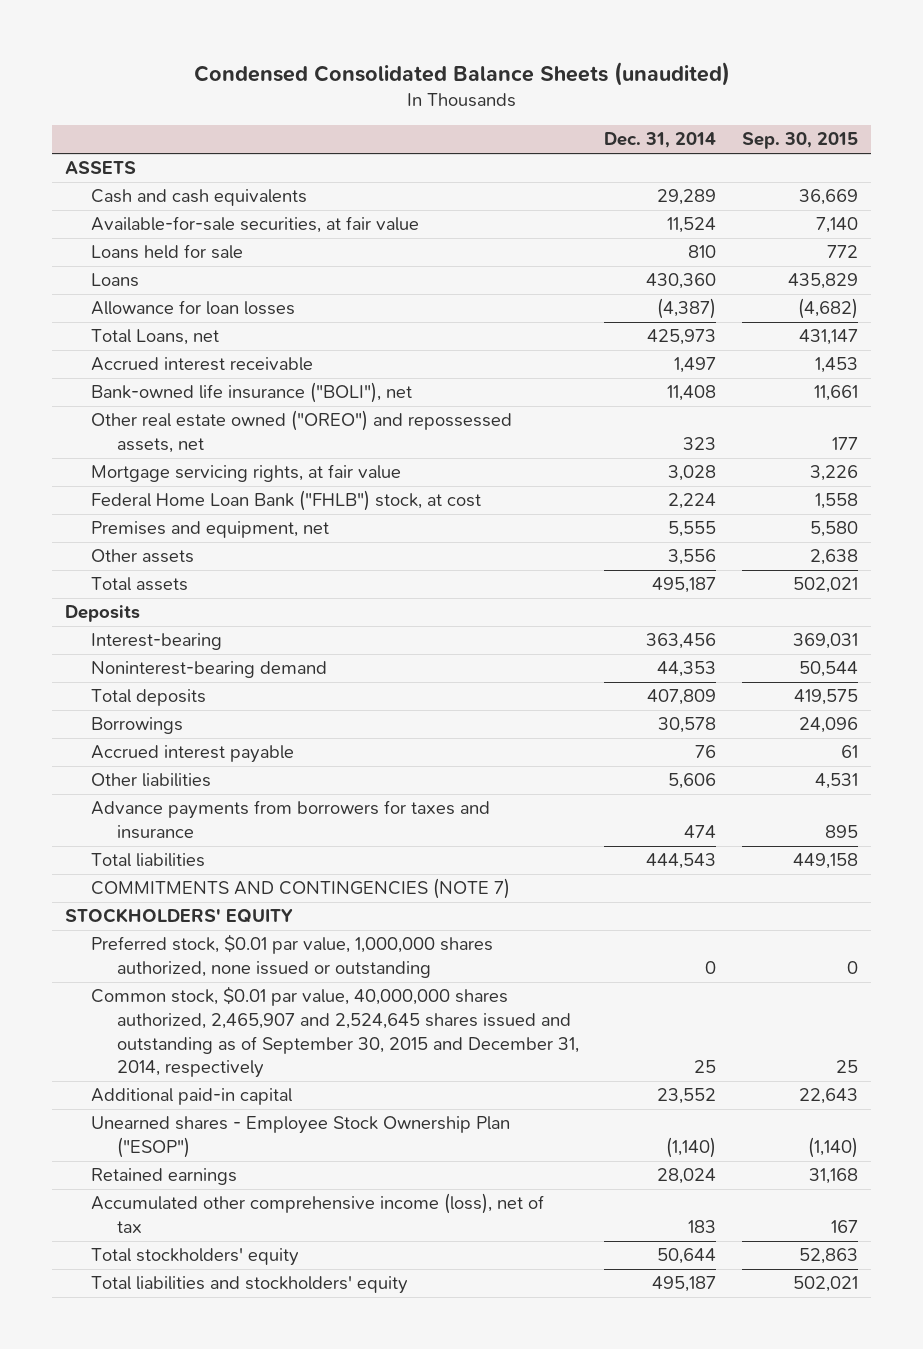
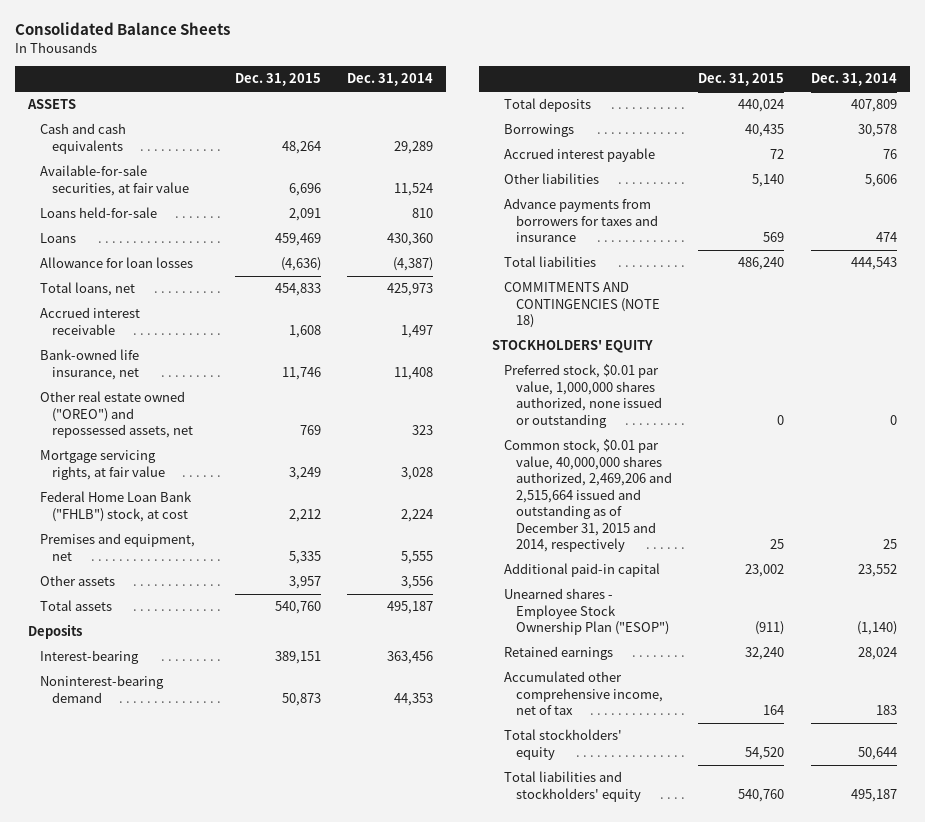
[193,62,730,87] Condensed Consolidated Balance Sheets (unaudited) -> [15,22,231,36] Consolidated Balance Sheets
[742,132,859,150] Sep. 30, 2015 -> none
none -> [234,73,321,87] Dec. 31, 2015
[90,244,243,260] Loans held for sale -> [40,207,158,219] Loans held-for-sale
[90,329,219,346] Total Loans, net -> [40,282,136,297] Total loans, net
[90,382,412,404] Bank-owned life insurance ("BOLI"), net -> [40,349,140,380] Bank-owned life insurance, net
[90,878,510,900] COMMITMENTS AND CONTINGENCIES (NOTE 7) -> [503,282,660,329] COMMITMENTS AND CONTINGENCIES (NOTE 18)
[90,986,579,1079] Common stock, $0.01 par value, 40,000,000 shares authorized, 2,465,907 and 2,524,645 shares issued and outstanding as of September 30, 2015 and December 31, 2014, respectively -> [503,439,672,553] Common stock, $0.01 par value, 40,000,000 shares authorized, 2,469,206 and 2,515,664 issued and outstanding as of December 31, 2015 and 2014, respectively
[90,1193,544,1234] Accumulated other comprehensive income (loss), net of tax -> [503,671,663,716] Accumulated other comprehensive income, net of tax

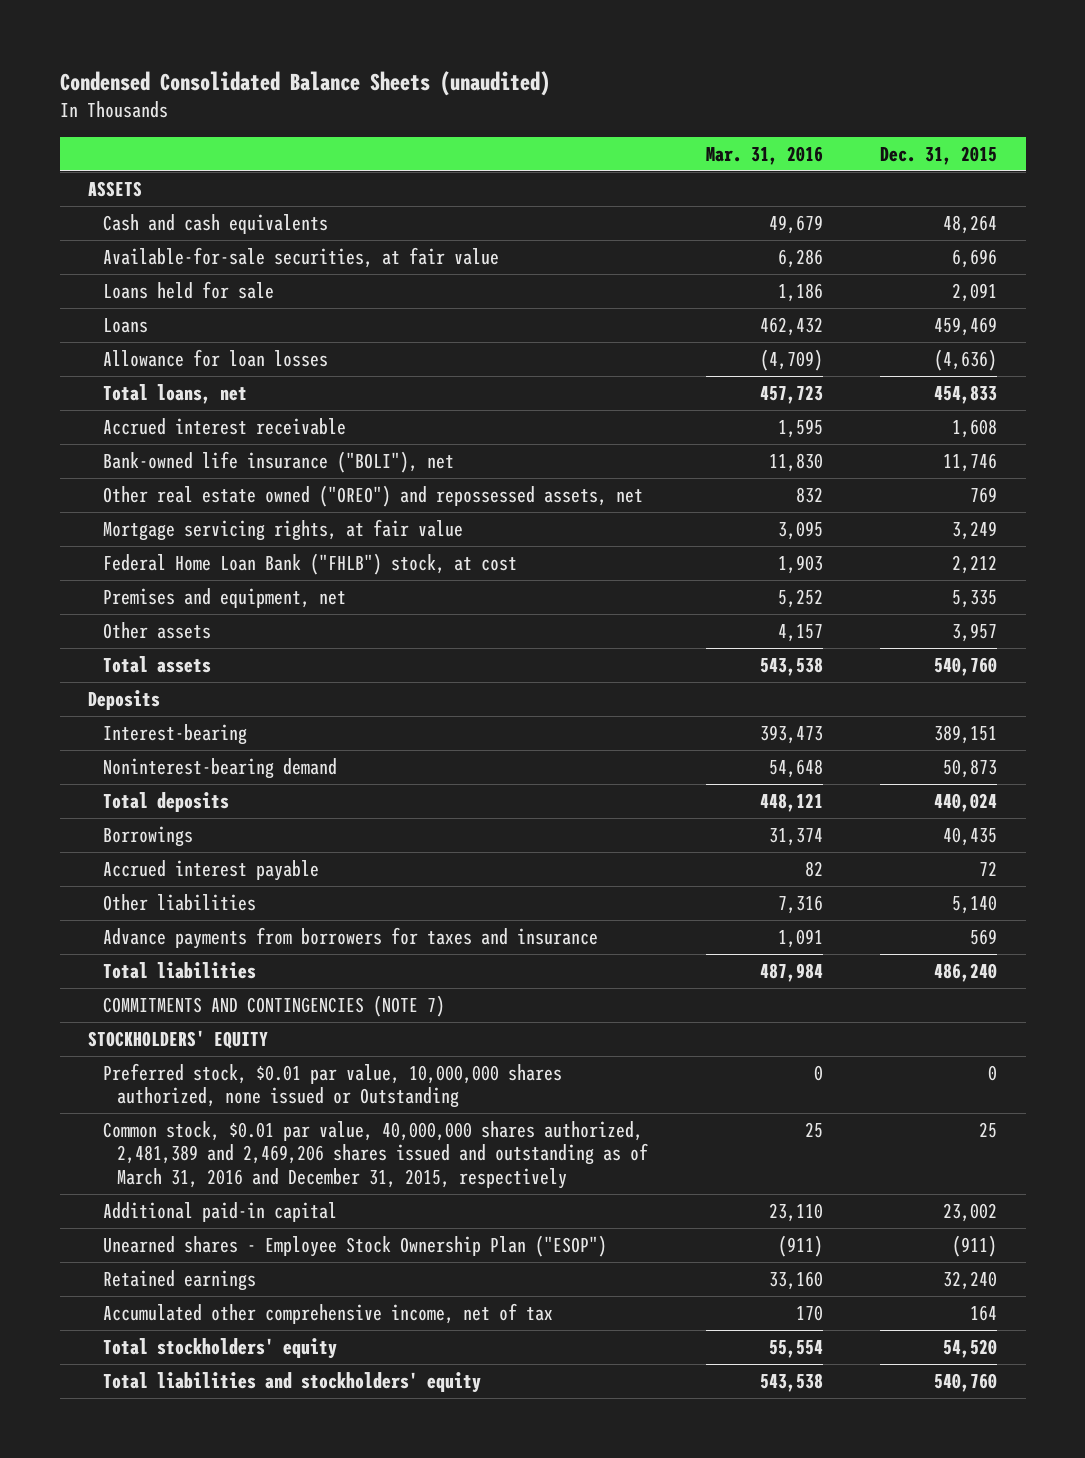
[15,22,231,36] Consolidated Balance Sheets -> [59,71,550,97] Condensed Consolidated Balance Sheets (unaudited)
[346,73,433,87] Dec. 31, 2014 -> none
none -> [705,145,823,165] Mar. 31, 2016
[40,207,158,219] Loans held-for-sale -> [102,280,274,299] Loans held for sale
[40,349,140,380] Bank-owned life insurance, net -> [102,450,454,473] Bank-owned life insurance ("BOLI"), net
[503,282,660,329] COMMITMENTS AND CONTINGENCIES (NOTE 18) -> [102,994,445,1017] COMMITMENTS AND CONTINGENCIES (NOTE 7)
[503,364,662,428] Preferred stock, $0.01 par value, 1,000,000 shares authorized, none issued or outstanding -> [102,1062,562,1109] Preferred stock, $0.01 par value, 10,000,000 shares authorized, none issued or Outstanding
[503,439,672,553] Common stock, $0.01 par value, 40,000,000 shares authorized, 2,469,206 and 2,515,664 issued and outstanding as of December 31, 2015 and 2014, respectively -> [102,1120,649,1189] Common stock, $0.01 par value, 40,000,000 shares authorized, 2,481,389 and 2,469,206 shares issued and outstanding as of March 31, 2016 and December 31, 2015, respectively

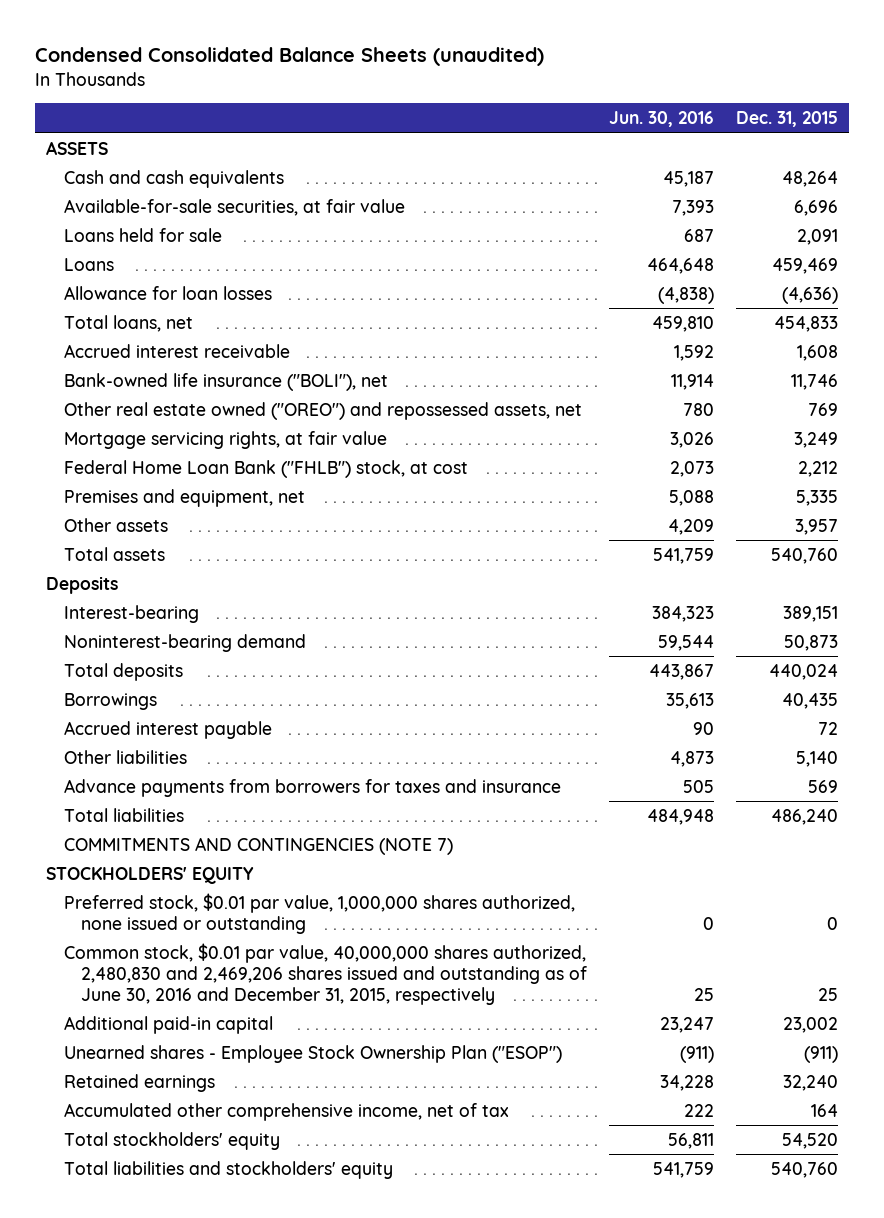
[705,145,823,165] Mar. 31, 2016 -> none
none -> [608,111,714,128] Jun. 30, 2016
[102,1062,562,1109] Preferred stock, $0.01 par value, 10,000,000 shares authorized, none issued or Outstanding -> [63,892,575,934] Preferred stock, $0.01 par value, 1,000,000 shares authorized, none issued or outstanding
[102,1120,649,1189] Common stock, $0.01 par value, 40,000,000 shares authorized, 2,481,389 and 2,469,206 shares issued and outstanding as of March 31, 2016 and December 31, 2015, respectively -> [63,942,588,1006] Common stock, $0.01 par value, 40,000,000 shares authorized, 2,480,830 and 2,469,206 shares issued and outstanding as of June 30, 2016 and December 31, 2015, respectively

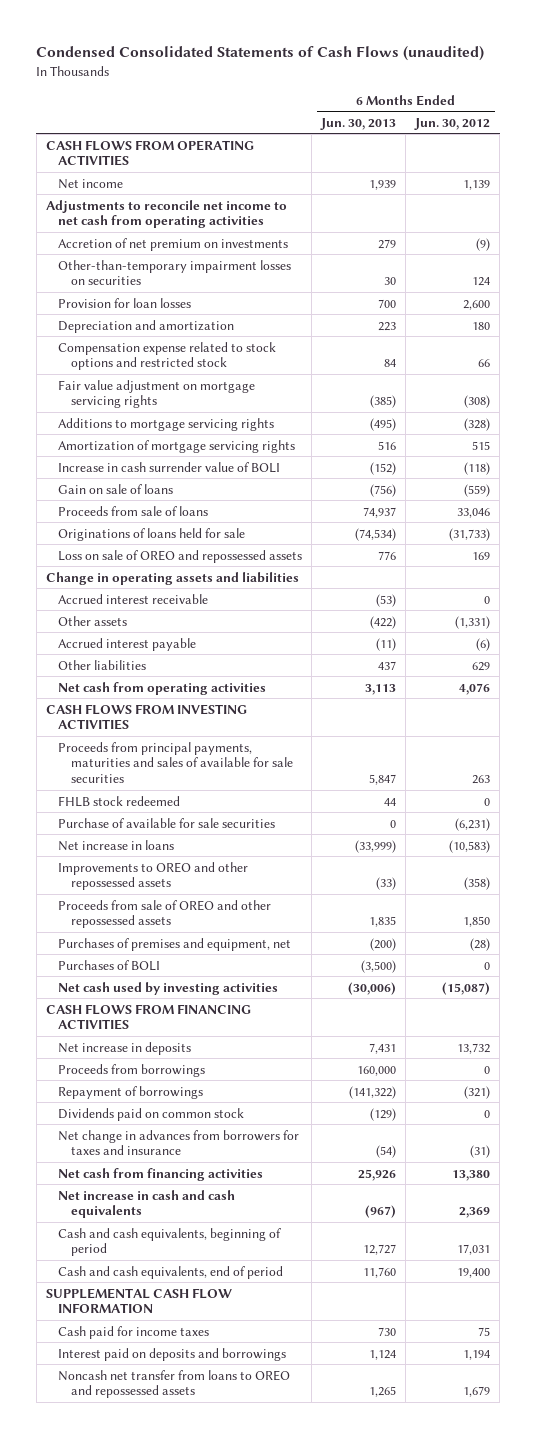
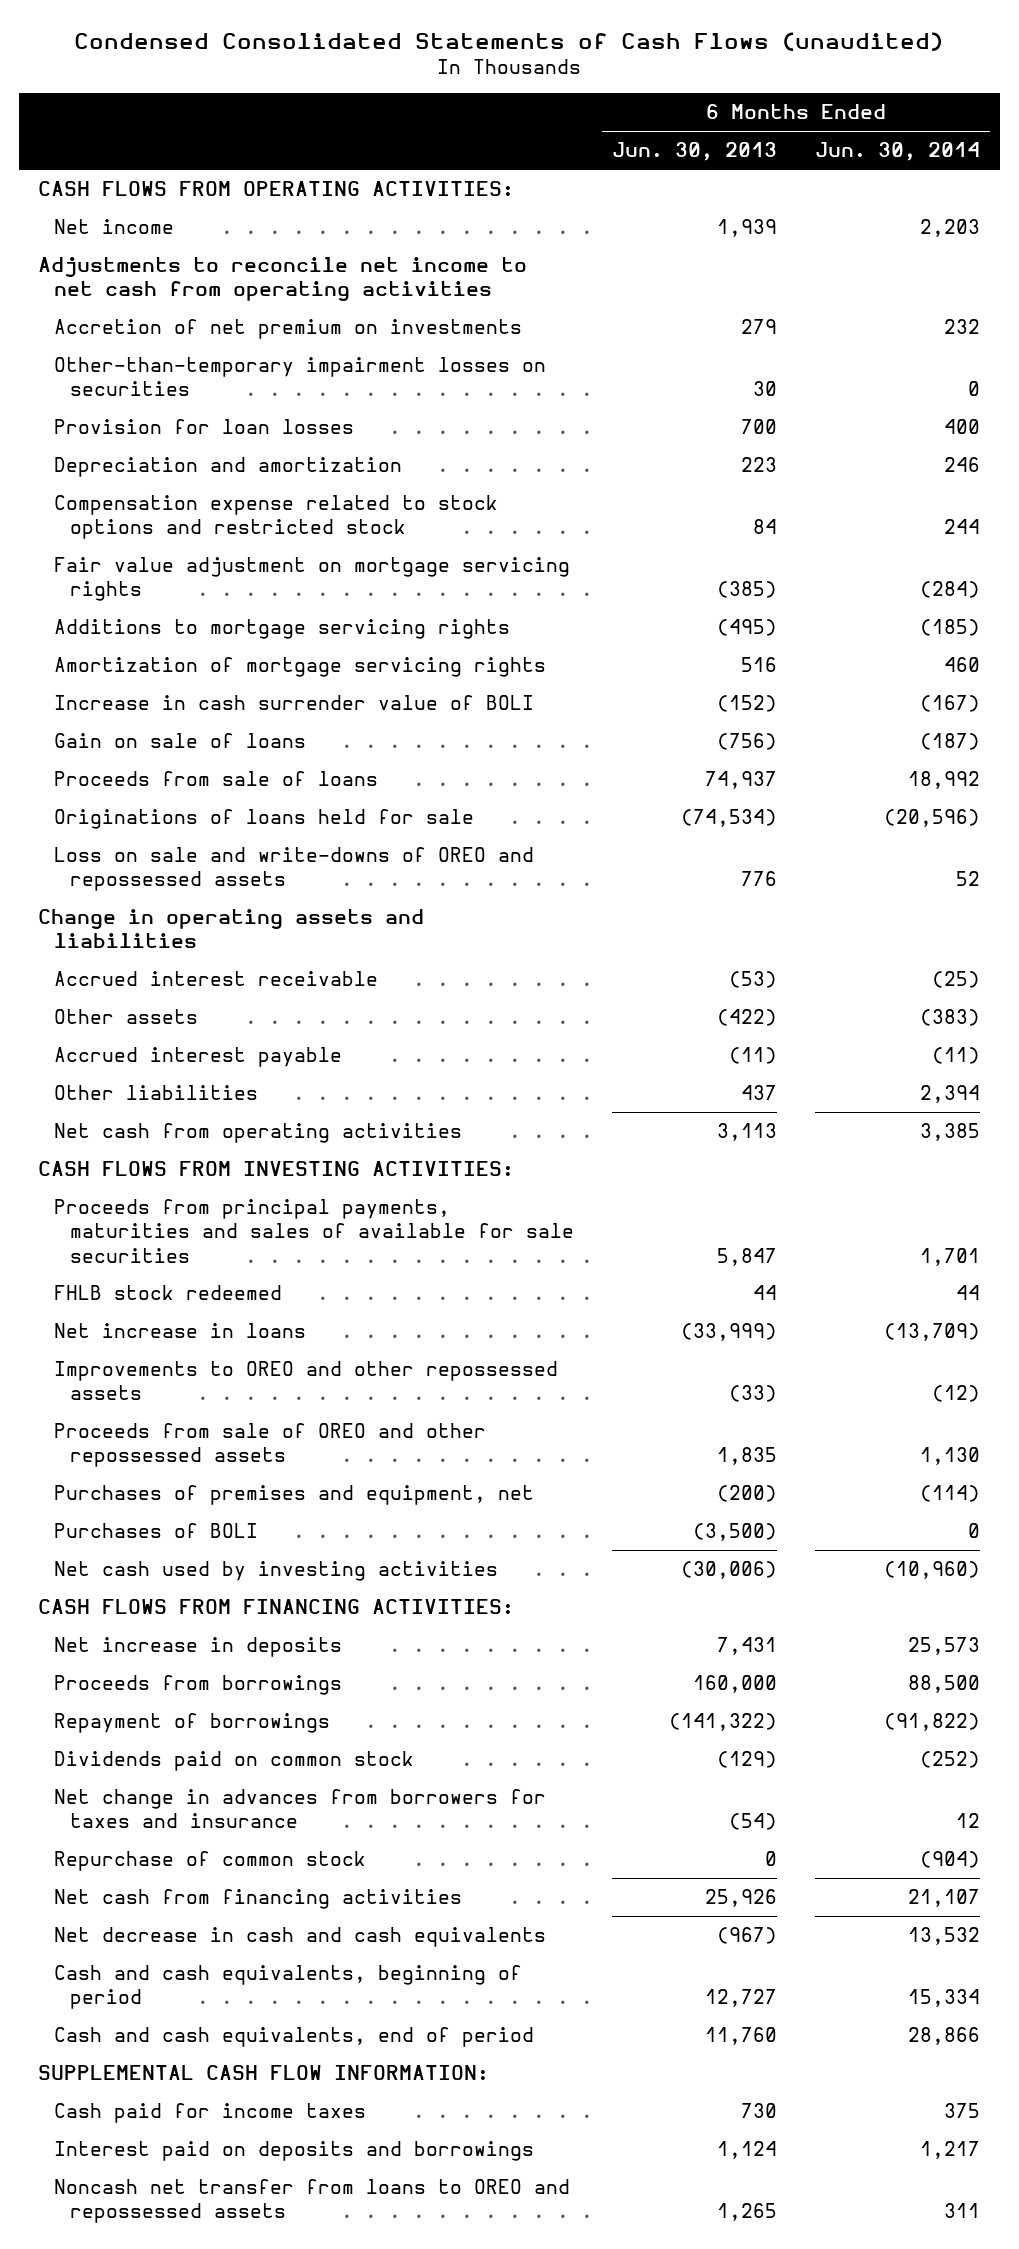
[414,117,491,130] Jun. 30, 2012 -> none
none -> [815,142,981,162] Jun. 30, 2014
[45,139,254,167] CASH FLOWS FROM OPERATING ACTIVITIES -> [38,181,515,197] CASH FLOWS FROM OPERATING ACTIVITIES:
[58,549,303,563] Loss on sale of OREO and repossessed assets -> [54,847,535,892] Loss on sale and write-downs of OREO and repossessed assets
[45,703,247,731] CASH FLOWS FROM INVESTING ACTIVITIES -> [38,1161,515,1177] CASH FLOWS FROM INVESTING ACTIVITIES:
[58,817,276,828] Purchase of available for sale securities -> none
[45,1003,251,1031] CASH FLOWS FROM FINANCING ACTIVITIES -> [38,1599,515,1615] CASH FLOWS FROM FINANCING ACTIVITIES:
none -> [54,1851,367,1872] Repurchase of common stock
[58,1189,236,1219] Net increase in cash and cash equivalents -> [54,1927,547,1948] Net decrease in cash and cash equivalents
[45,1287,232,1314] SUPPLEMENTAL CASH FLOW INFORMATION -> [38,2065,490,2081] SUPPLEMENTAL CASH FLOW INFORMATION:

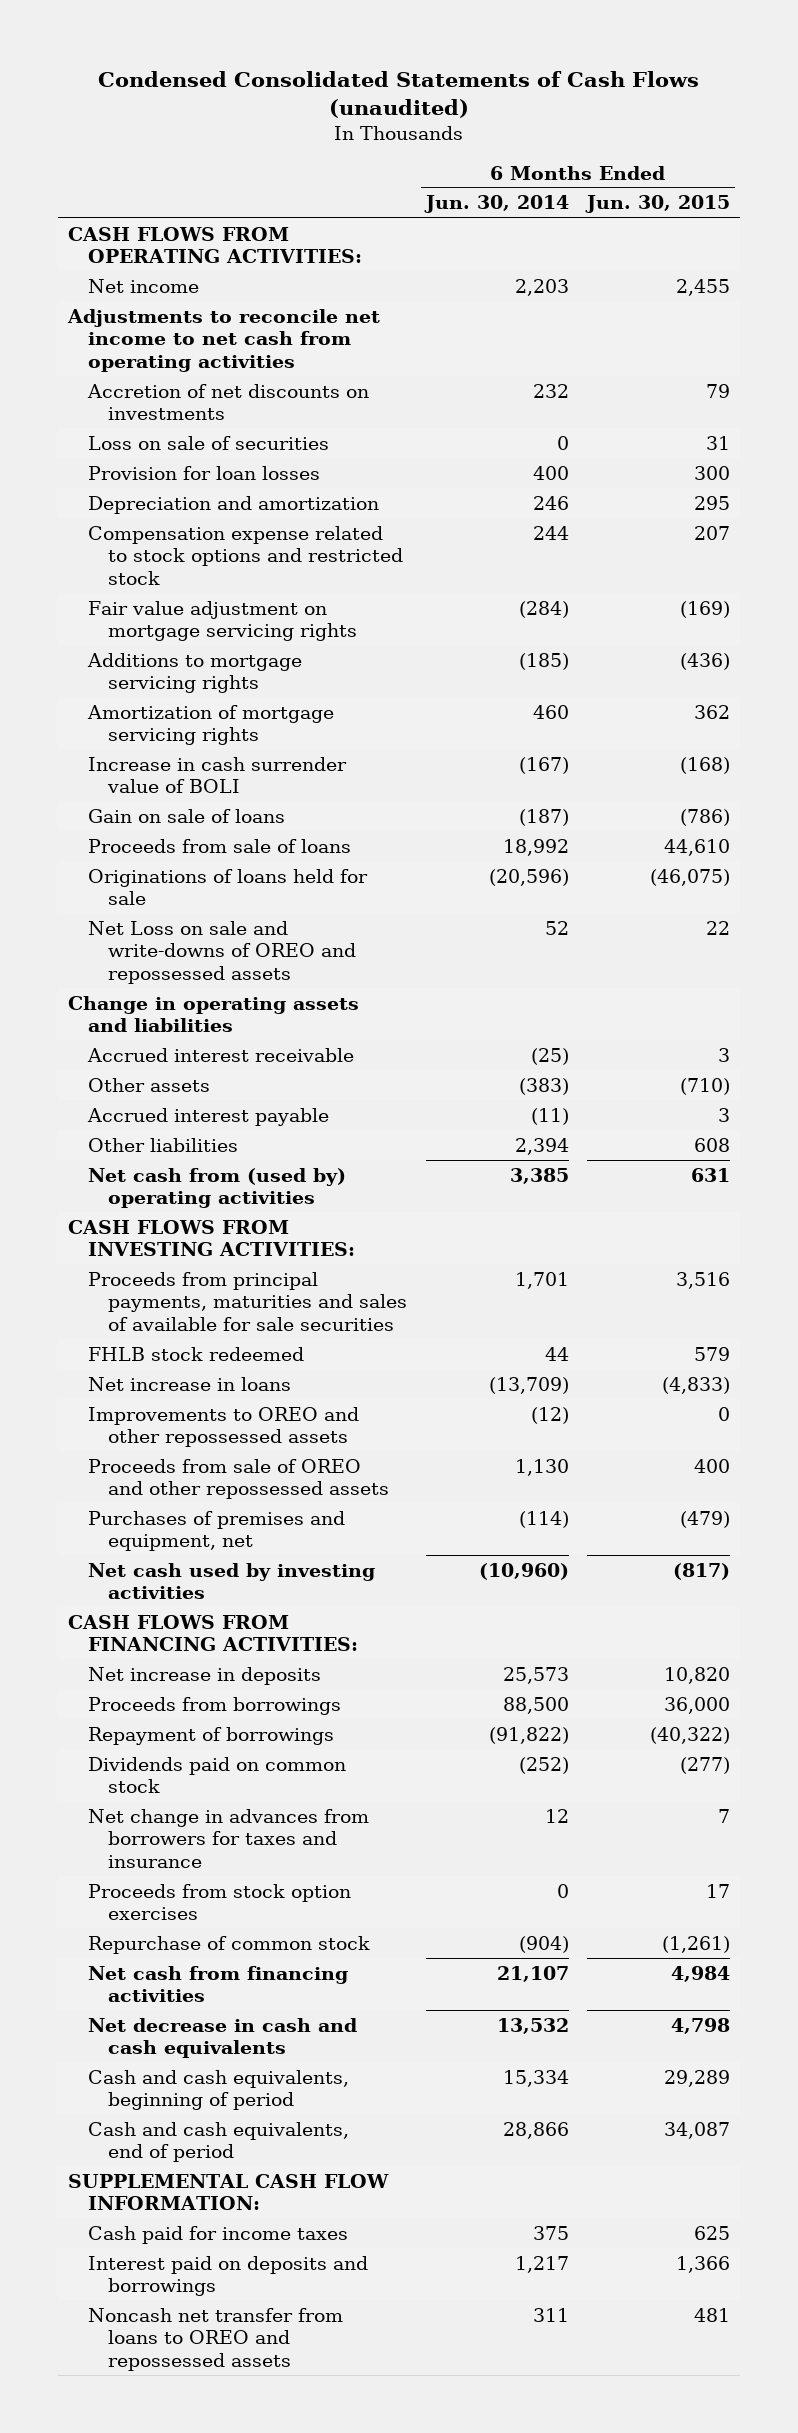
[612,142,778,162] Jun. 30, 2013 -> none
none -> [585,195,731,214] Jun. 30, 2015
[54,357,547,397] Other-than-temporary impairment losses on securities -> none
[54,319,523,340] Accretion of net premium on investments -> [86,383,369,421] Accretion of net discounts on investments
none -> [87,435,329,450] Loss on sale of securities
[54,847,535,892] Loss on sale and write-downs of OREO and repossessed assets -> [87,920,357,984] Net Loss on sale and write-downs of OREO and repossessed assets
[54,1123,463,1144] Net cash from operating activities -> [87,1167,346,1209] Net cash from (used by) operating activities
[54,1523,259,1539] Purchases of BOLI -> none
none -> [87,1883,351,1921] Proceeds from stock option exercises

